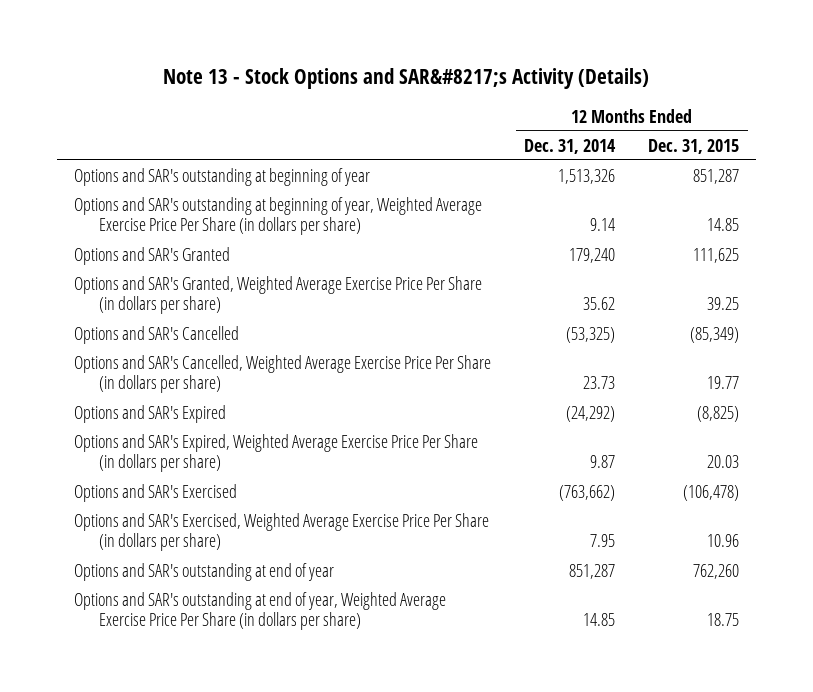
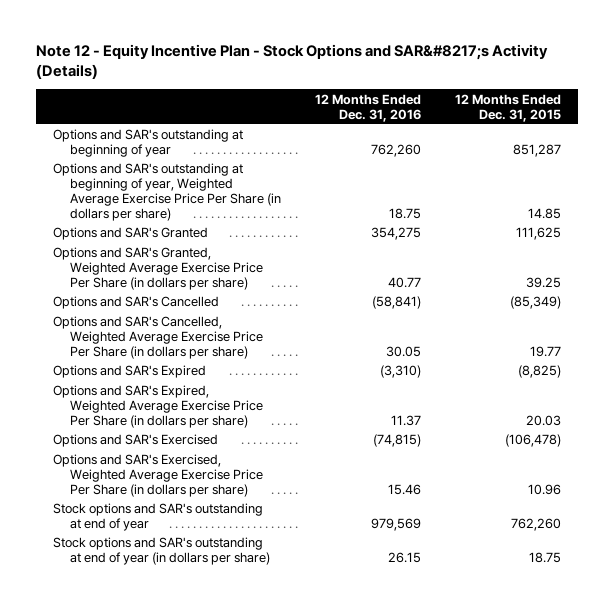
[163,68,650,90] Note 13 - Stock Options and SAR&#8217;s Activity (Details) -> [36,44,549,80] Note 12 - Equity Incentive Plan - Stock Options and SAR&#8217;s Activity (Details)
[523,138,616,154] Dec. 31, 2014 -> none
none -> [314,93,421,122] 12 Months Ended Dec. 31, 2016
[73,562,334,581] Options and SAR's outstanding at end of year -> [53,503,264,532] Stock options and SAR's outstanding at end of year
[73,591,446,631] Options and SAR's outstanding at end of year, Weighted Average Exercise Price Per Share (in dollars per share) -> [53,537,271,566] Stock options and SAR's outstanding at end of year (in dollars per share)

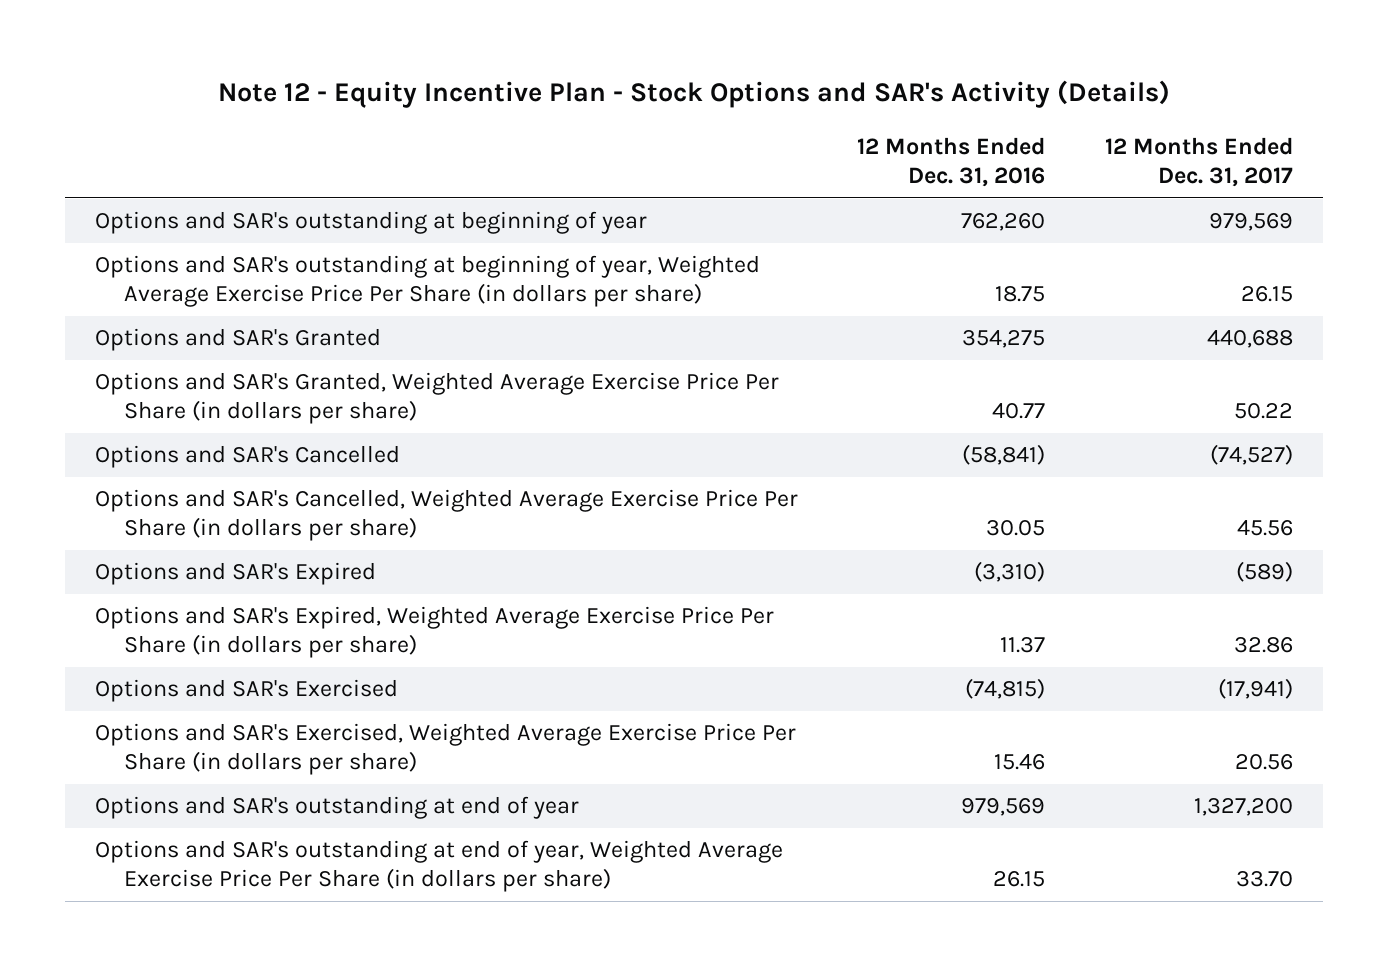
[36,44,549,80] Note 12 - Equity Incentive Plan - Stock Options and SAR&#8217;s Activity (Details) -> [217,80,1170,109] Note 12 - Equity Incentive Plan - Stock Options and SAR's Activity (Details)
[454,93,561,122] 12 Months Ended Dec. 31, 2015 -> none
none -> [1105,137,1294,188] 12 Months Ended Dec. 31, 2017
[53,503,264,532] Stock options and SAR's outstanding at end of year -> [94,796,579,820] Options and SAR's outstanding at end of year
[53,537,271,566] Stock options and SAR's outstanding at end of year (in dollars per share) -> [94,840,783,893] Options and SAR's outstanding at end of year, Weighted Average Exercise Price Per Share (in dollars per share)

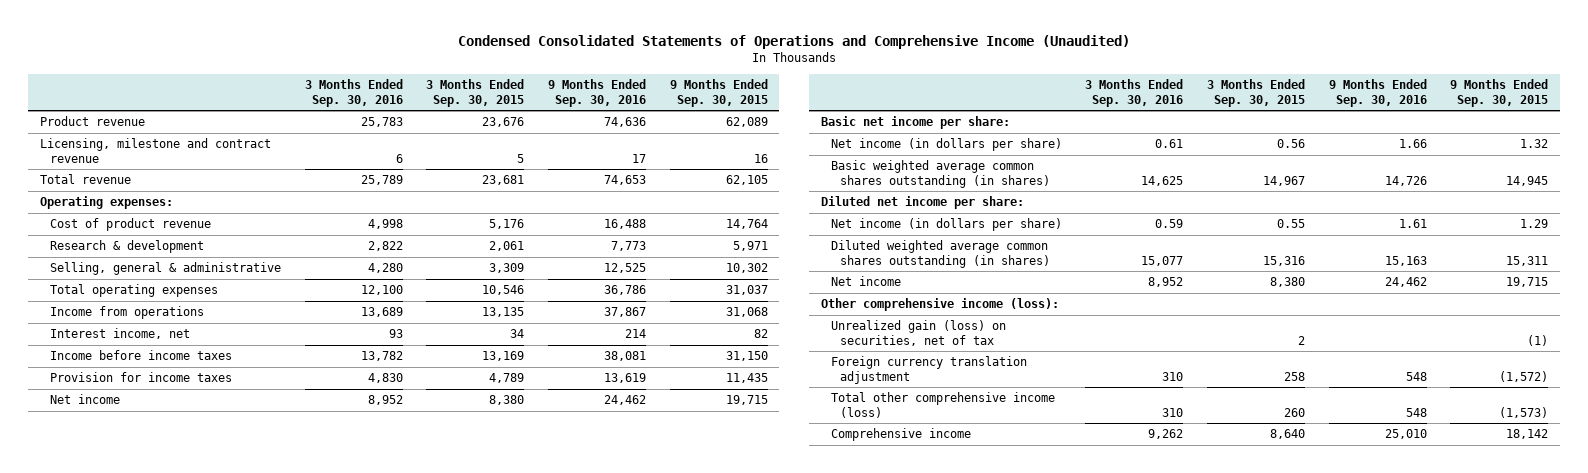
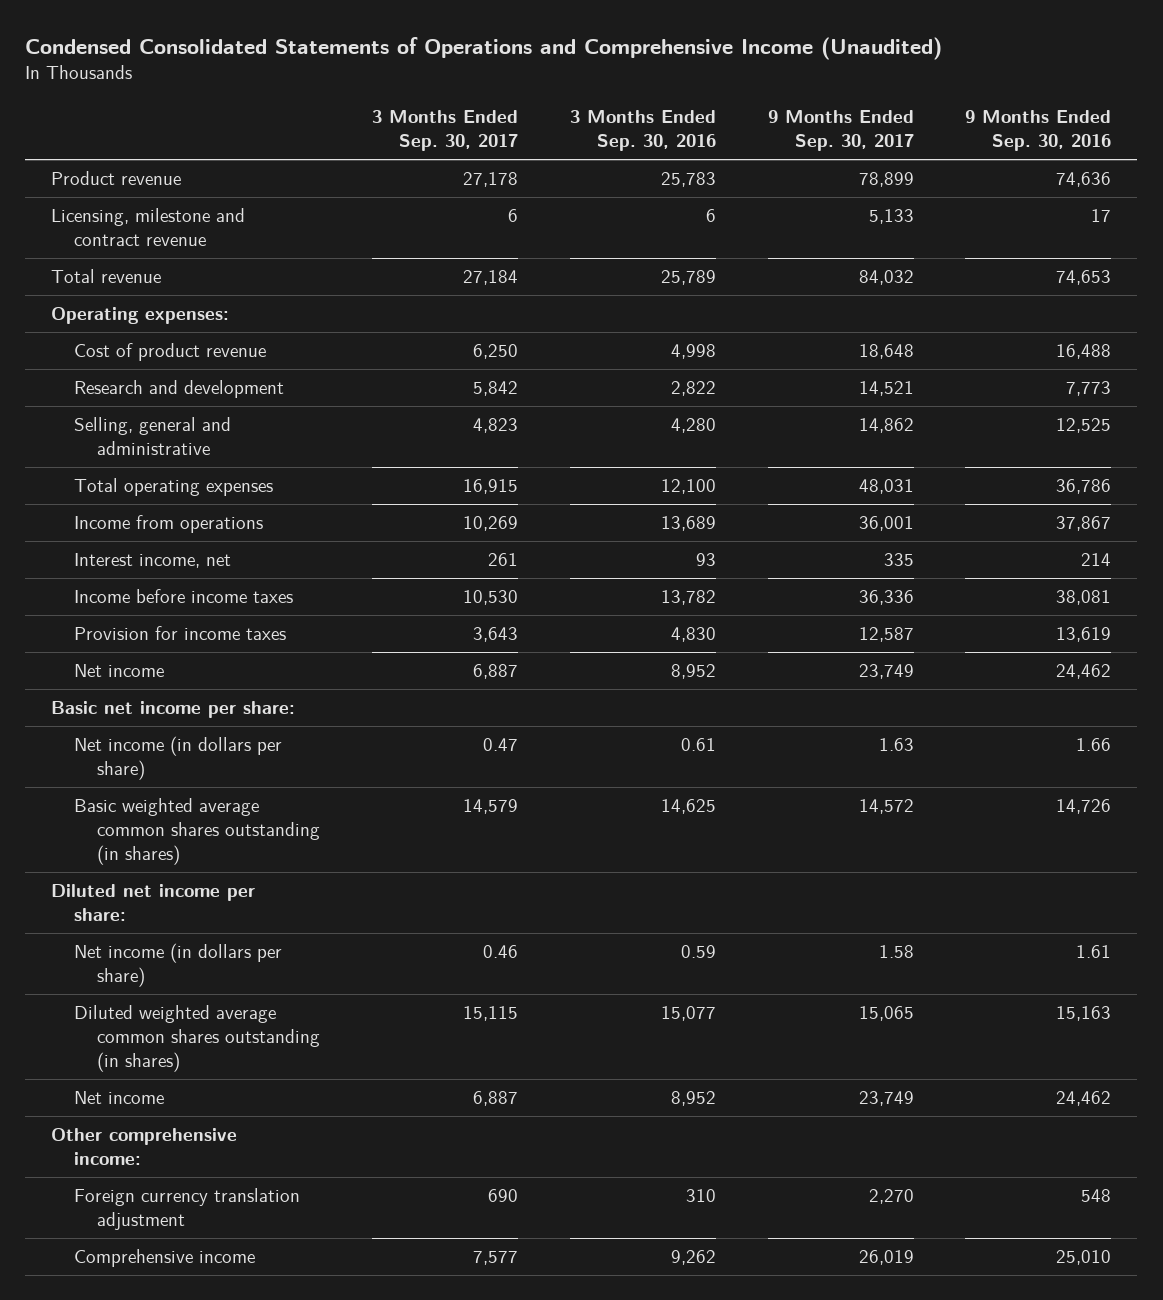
[426,79,525,107] 3 Months Ended Sep. 30, 2015 -> none
[669,79,768,107] 9 Months Ended Sep. 30, 2015 -> none
none -> [371,110,518,152] 3 Months Ended Sep. 30, 2017
none -> [767,110,914,152] 9 Months Ended Sep. 30, 2017
[49,240,204,254] Research & development -> [74,379,285,398] Research and development
[49,262,281,276] Selling, general & administrative -> [74,416,232,456] Selling, general and administrative
[830,320,1006,346] Unrealized gain (loss) on securities, net of tax -> none
[820,298,1059,312] Other comprehensive income (loss): -> [51,1127,238,1166] Other comprehensive income:
[830,392,1055,418] Total other comprehensive income (loss) -> none

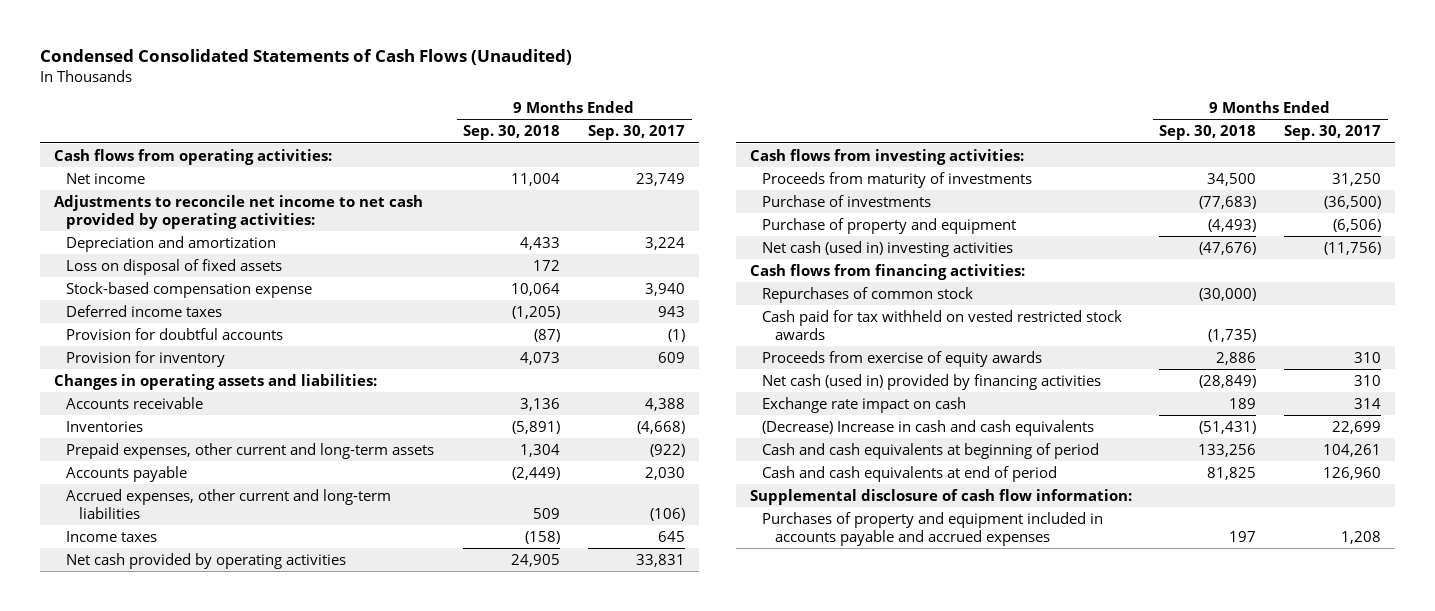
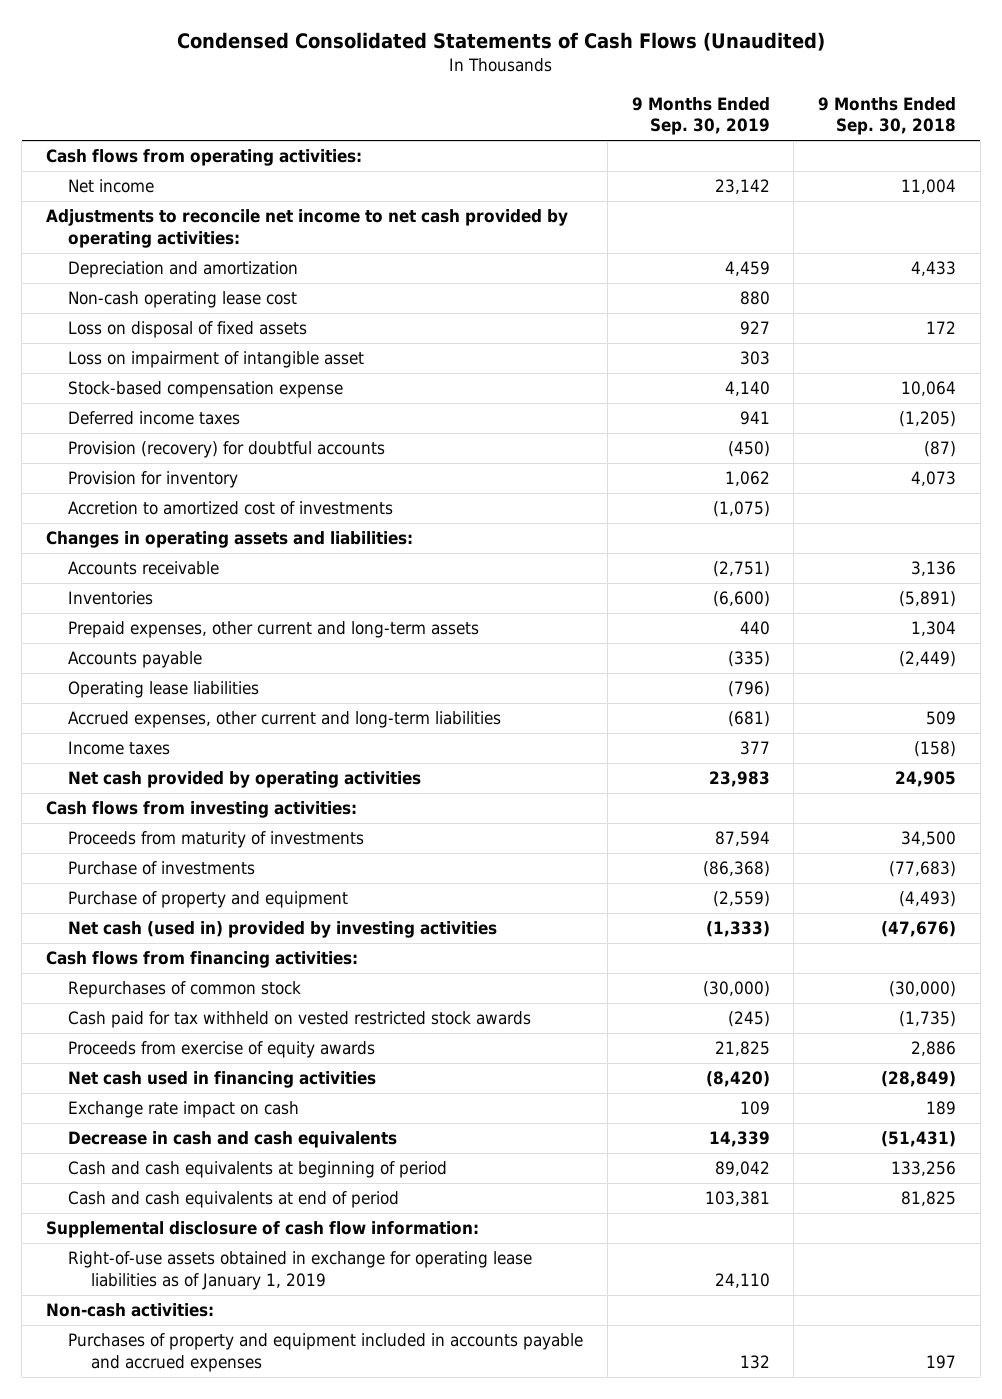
[588,125,686,141] Sep. 30, 2017 -> none
none -> [631,96,770,135] 9 Months Ended Sep. 30, 2019
none -> [68,291,298,309] Non-cash operating lease cost
none -> [68,351,365,369] Loss on impairment of intangible asset
[66,327,284,340] Provision for doubtful accounts -> [68,441,386,459] Provision (recovery) for doubtful accounts
none -> [68,501,394,516] Accretion to amortized cost of investments
none -> [68,681,260,699] Operating lease liabilities
[762,240,1014,257] Net cash (used in) investing activities -> [68,921,498,939] Net cash (used in) provided by investing activities
[762,373,1102,390] Net cash (used in) provided by financing activities -> [68,1071,377,1089] Net cash used in financing activities
[762,419,1095,436] (Decrease) Increase in cash and cash equivalents -> [68,1131,398,1149] Decrease in cash and cash equivalents
none -> [68,1251,533,1290] Right-of-use assets obtained in exchange for operating lease liabilities as of January 1, 2019
none -> [46,1303,215,1318] Non-cash activities:

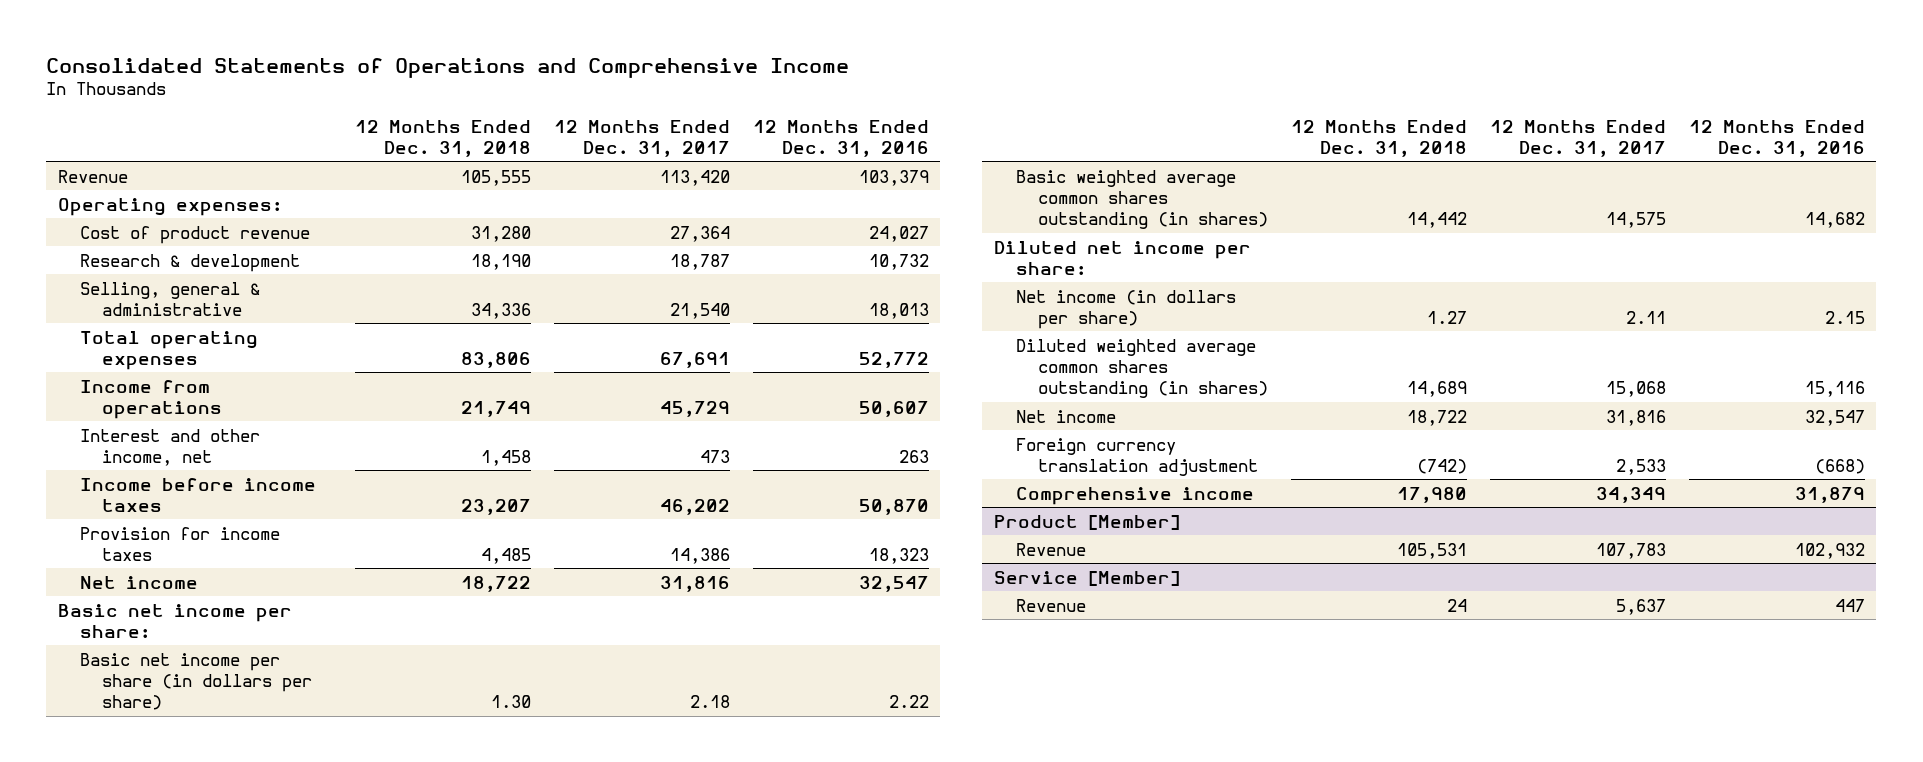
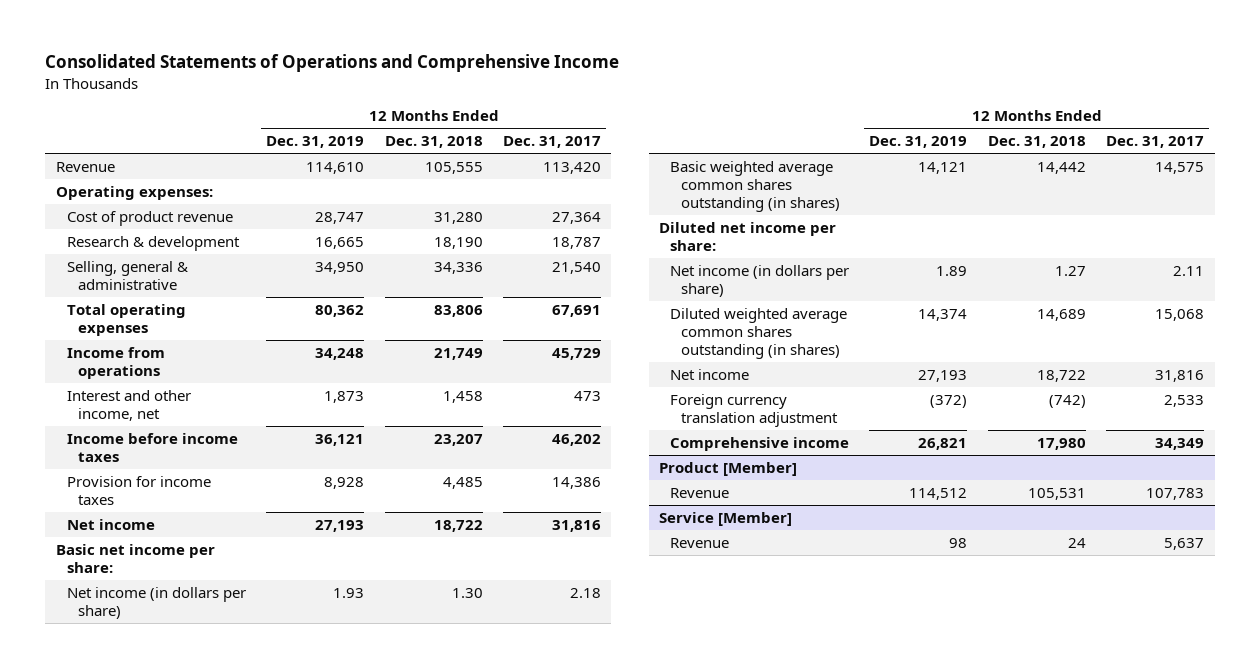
[752,119,929,157] 12 Months Ended Dec. 31, 2016 -> none
none -> [266,136,365,149] Dec. 31, 2019
[80,652,313,710] Basic net income per share (in dollars per share) -> [66,586,246,619] Net income (in dollars per share)

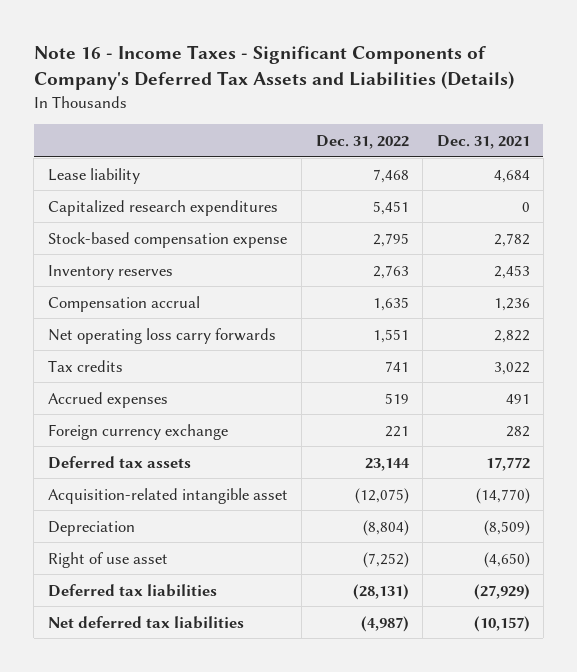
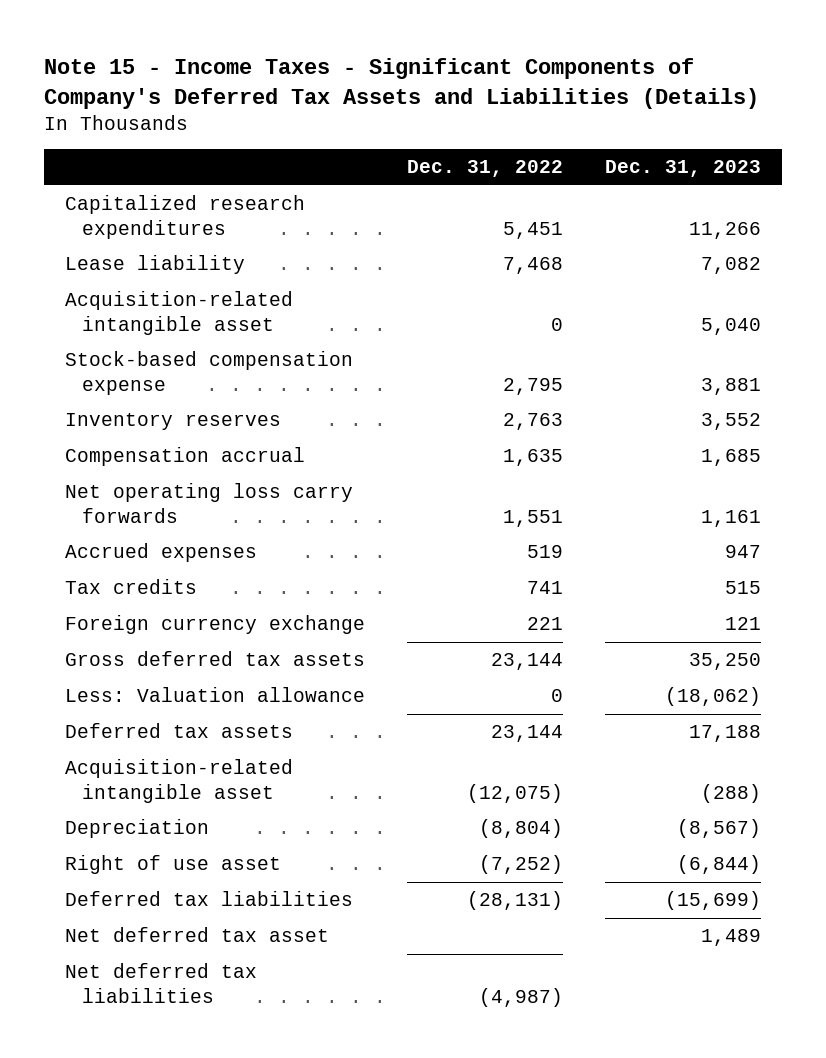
[33,45,514,91] Note 16 - Income Taxes - Significant Components of Company's Deferred Tax Assets and Liabilities (Details) -> [43,57,759,109] Note 15 - Income Taxes - Significant Components of Company's Deferred Tax Assets and Liabilities (Details)
[436,134,530,149] Dec. 31, 2021 -> none
none -> [605,160,762,178] Dec. 31, 2023
[47,167,140,184] Lease liability -> [64,255,245,275] Lease liability
none -> [64,291,293,335] Acquisition-related intangible asset
[47,359,123,372] Tax credits -> [64,579,197,595] Tax credits
none -> [64,651,365,667] Gross deferred tax assets
none -> [64,687,365,703] Less: Valuation allowance
none -> [64,927,329,943] Net deferred tax asset

